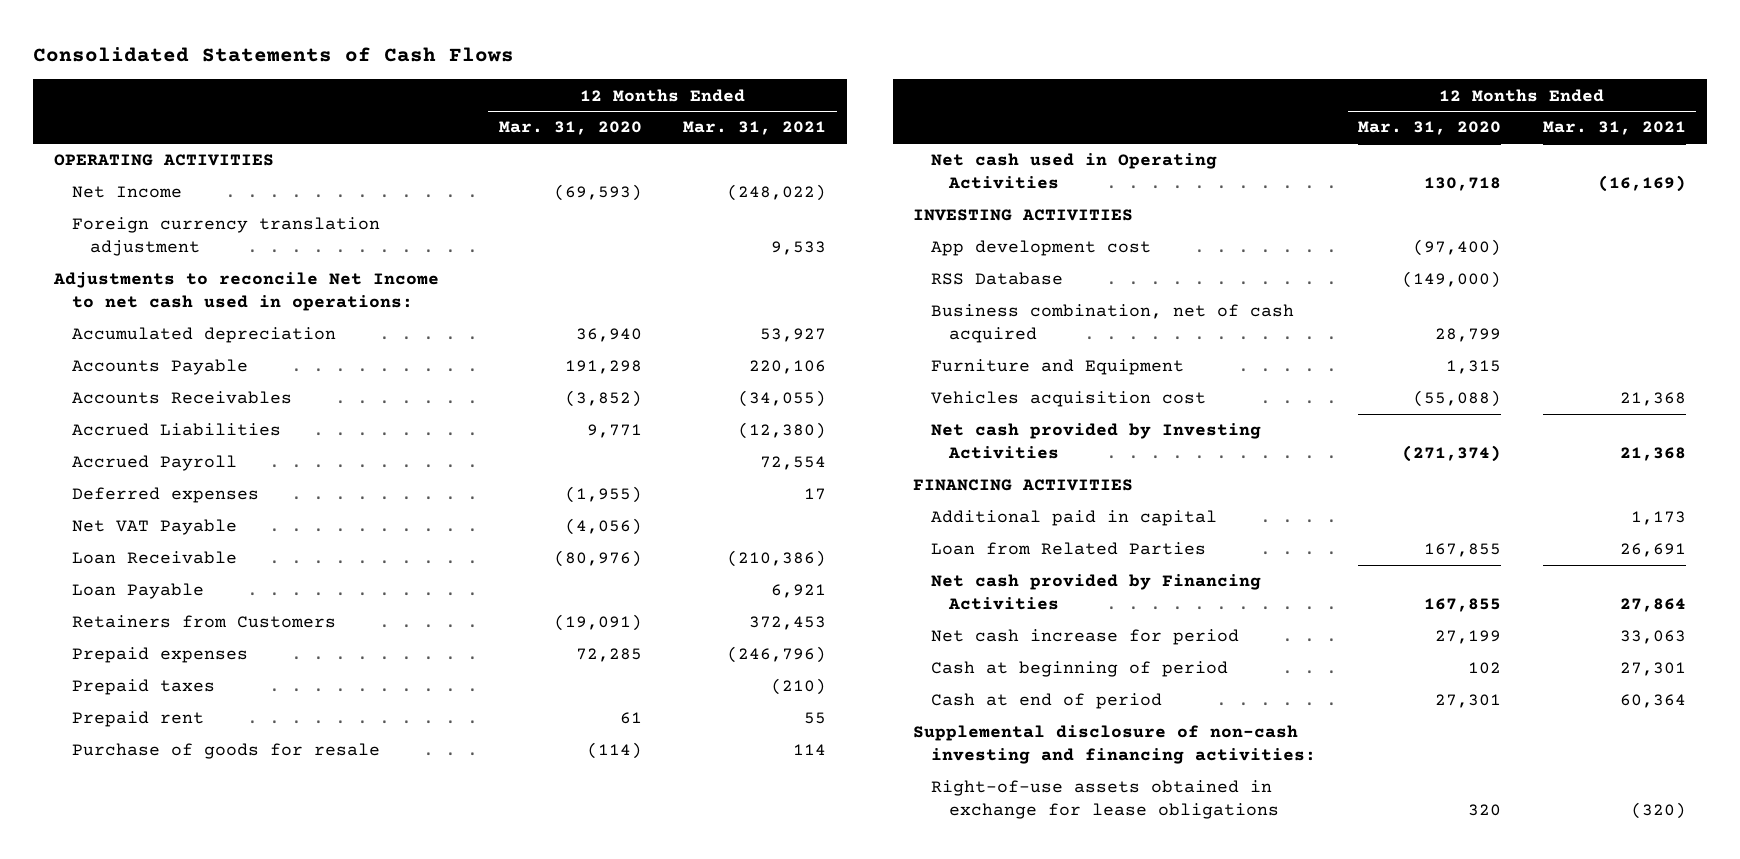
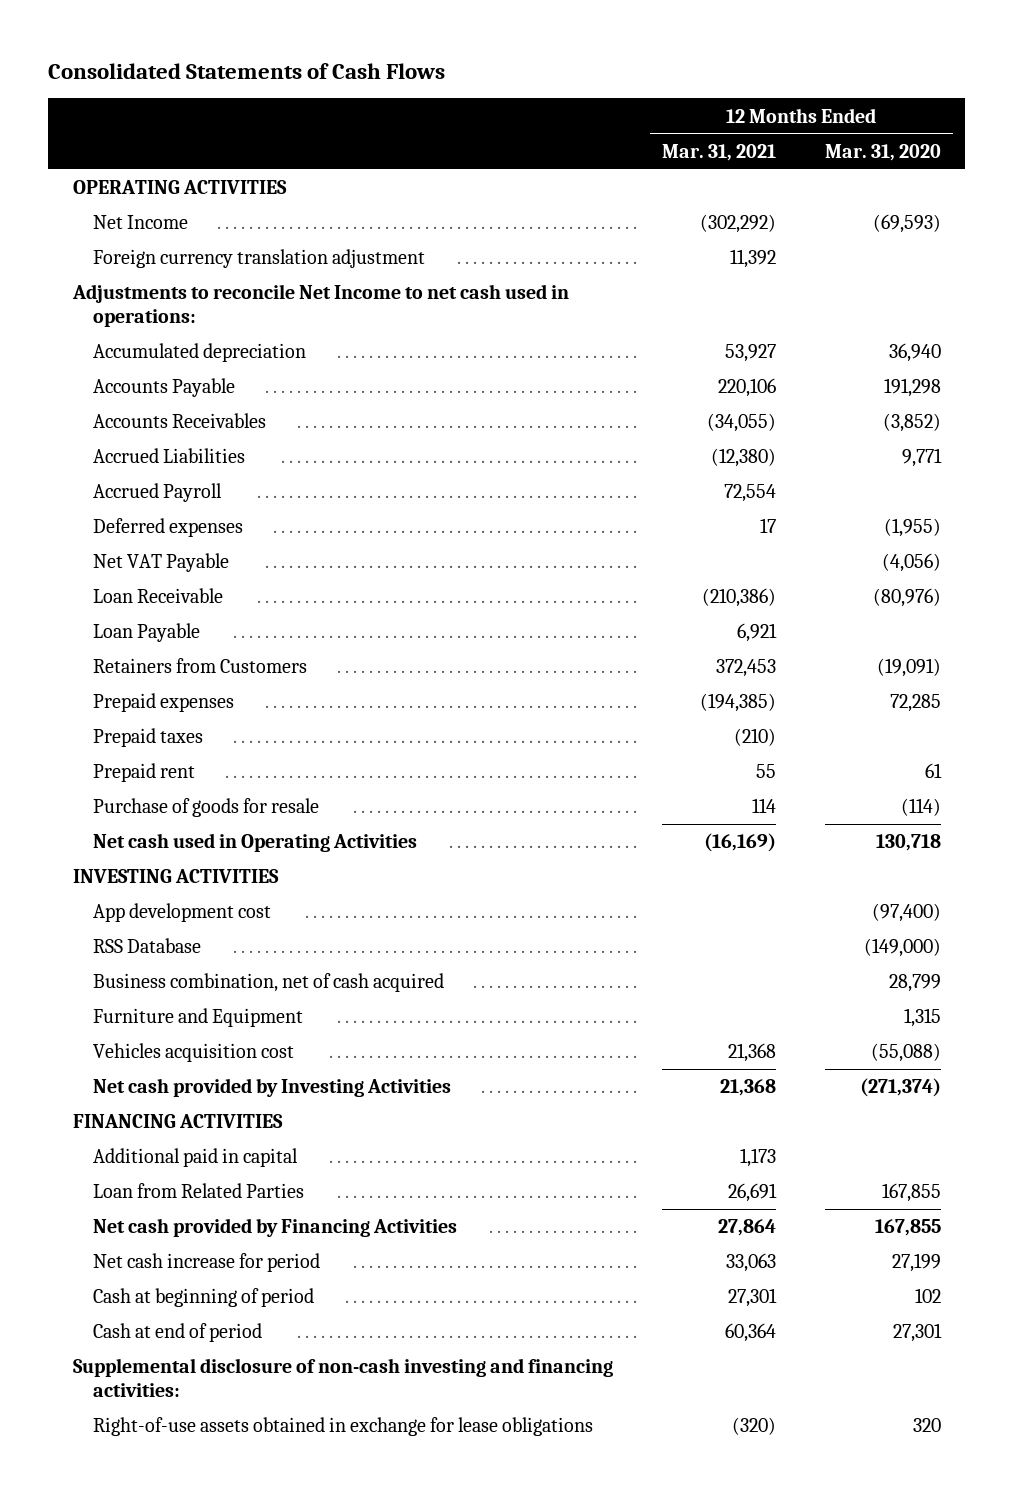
[727,184,827,202] (248,022) -> [699,214,776,234] (302,292)
[771,241,827,256] 9,533 -> [729,249,776,269] 11,392
[727,646,827,664] (246,796) -> [699,693,776,713] (194,385)

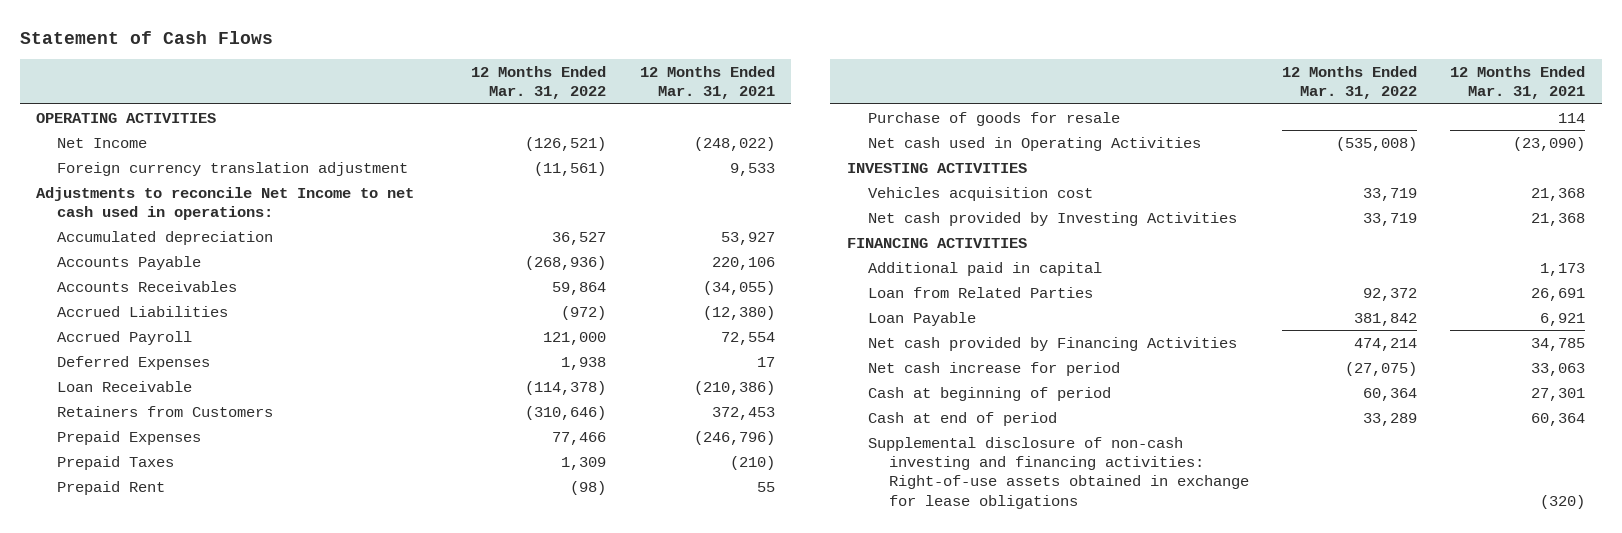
[48,62,446,79] Consolidated Statements of Cash Flows -> [19,30,273,44] Statement of Cash Flows
[824,143,941,161] Mar. 31, 2020 -> none
none -> [471,66,607,100] 12 Months Ended Mar. 31, 2022
[699,214,776,234] (302,292) -> [693,136,775,151] (248,022)
[729,249,776,269] 11,392 -> [729,162,775,176] 9,533
[93,553,230,573] Net VAT Payable -> none
[93,518,244,538] Deferred expenses -> [57,355,211,370] Deferred Expenses
[93,693,235,713] Prepaid expenses -> [57,430,202,445] Prepaid Expenses
[699,693,776,713] (194,385) -> [693,430,775,445] (246,796)
[93,728,204,748] Prepaid taxes -> [57,455,175,470] Prepaid Taxes
[93,763,196,783] Prepaid rent -> [57,480,166,495] Prepaid Rent
[703,833,776,853] (16,169) -> [1513,136,1586,151] (23,090)
[93,903,272,923] App development cost -> none
[93,938,202,954] RSS Database -> none
[93,973,445,993] Business combination, net of cash acquired -> none
[93,1008,304,1028] Furniture and Equipment -> none
[93,623,201,643] Loan Payable -> [867,311,976,326] Loan Payable
[717,1219,776,1237] 27,864 -> [1531,337,1586,351] 34,785
[72,1358,613,1398] Supplemental disclosure of non-cash investing and financing activities: -> none
[93,1417,594,1437] Right-of-use assets obtained in exchange for lease obligations -> [867,436,1249,509] Supplemental disclosure of non-cash investing and financing activities: Right-of-use assets obtained in exchange for lease obligations

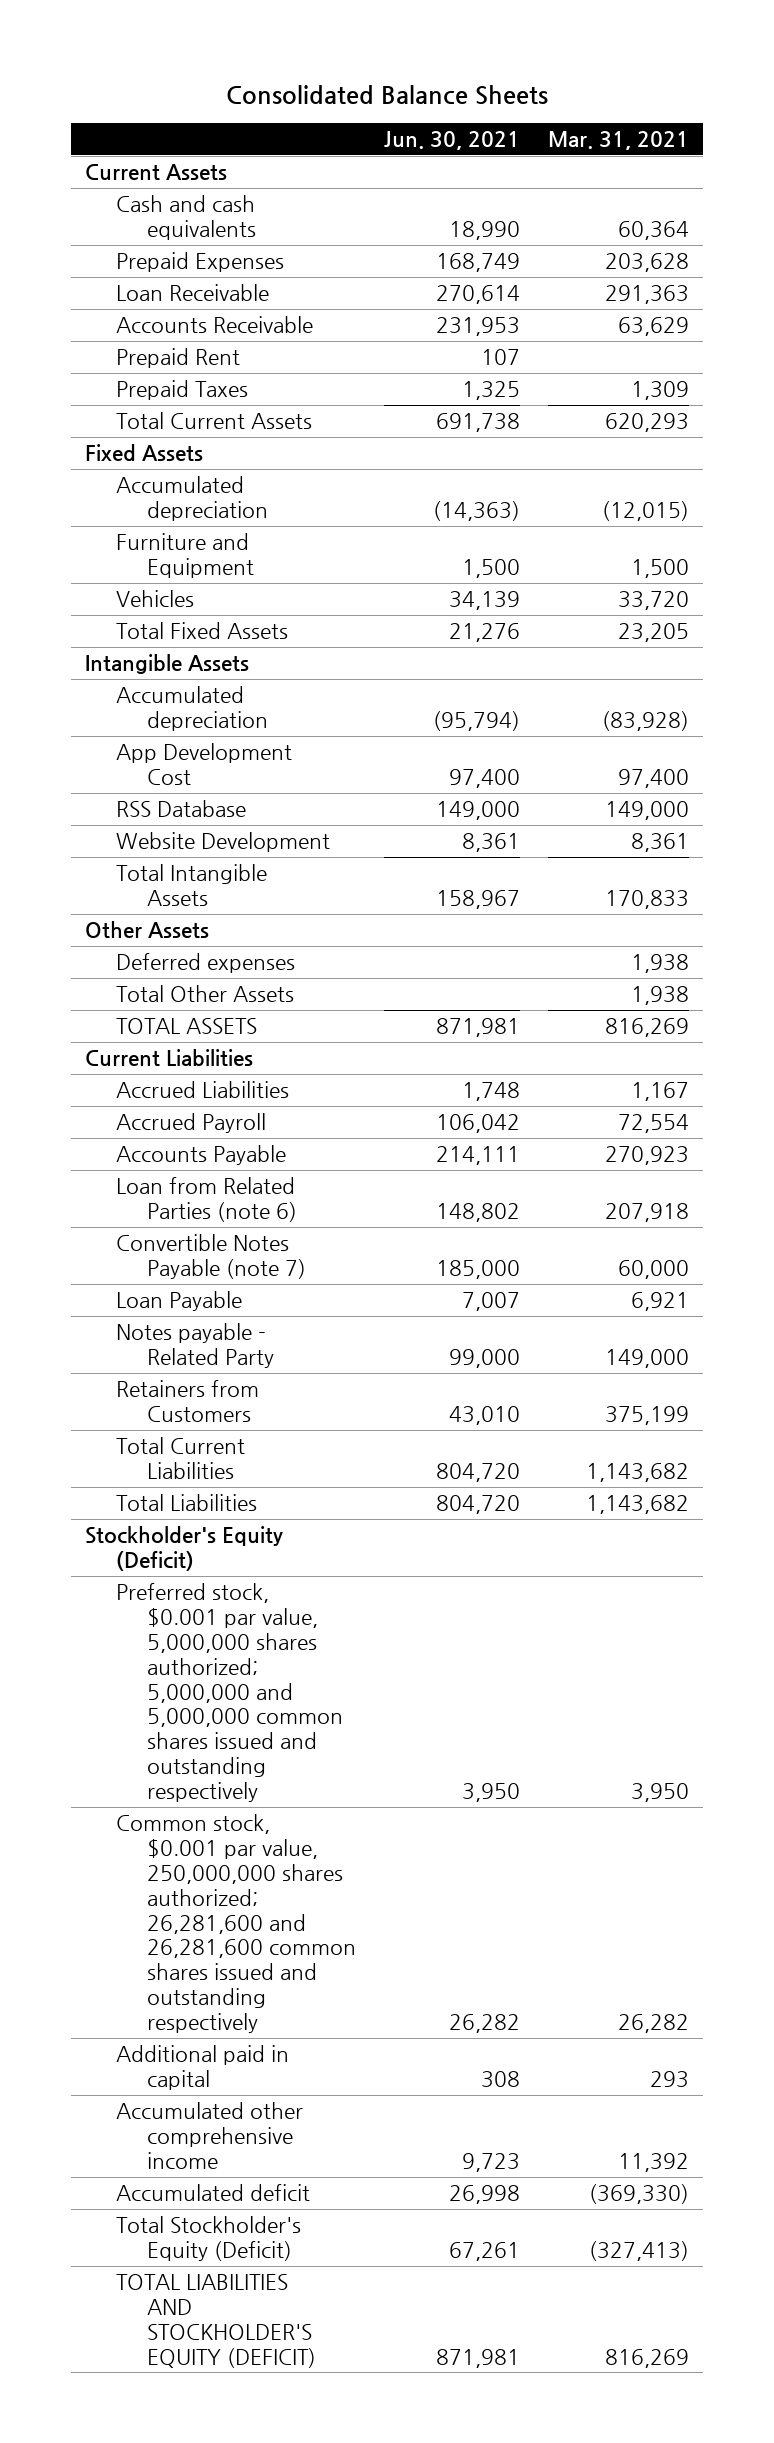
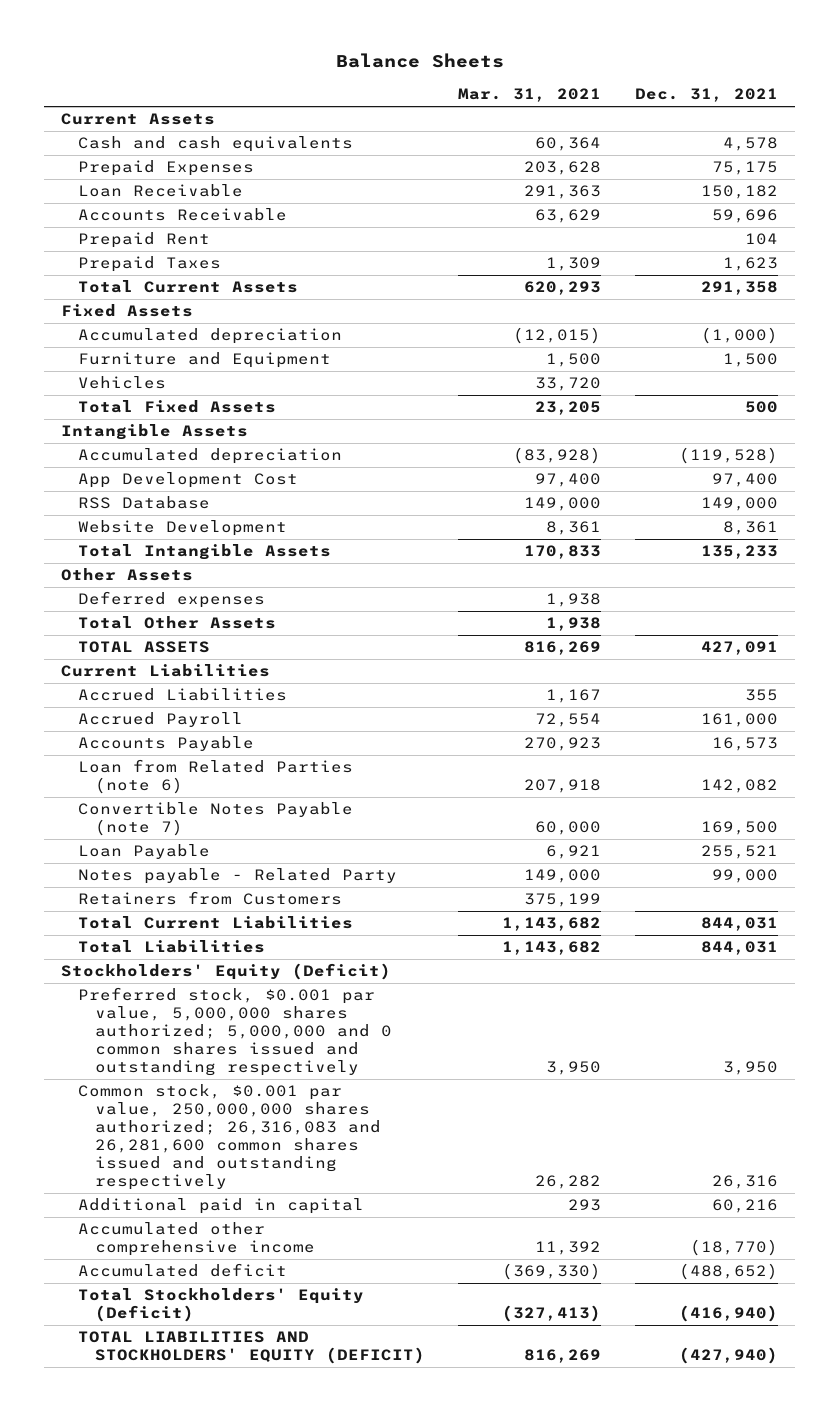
[225,84,548,105] Consolidated Balance Sheets -> [335,53,504,69] Balance Sheets
[383,131,520,151] Jun. 30, 2021 -> none
none -> [634,88,778,103] Dec. 31, 2021
[84,1526,283,1571] Stockholder's Equity (Deficit) -> [61,963,392,981] Stockholders' Equity (Deficit)
[115,1583,343,1803] Preferred stock, $0.001 par value, 5,000,000 shares authorized; 5,000,000 and 5,000,000 common shares issued and outstanding respectively -> [77,987,392,1076] Preferred stock, $0.001 par value, 5,000,000 shares authorized; 5,000,000 and 0 common shares issued and outstanding respectively
[115,1814,356,2034] Common stock, $0.001 par value, 250,000,000 shares authorized; 26,281,600 and 26,281,600 common shares issued and outstanding respectively -> [77,1084,381,1190] Common stock, $0.001 par value, 250,000,000 shares authorized; 26,316,083 and 26,281,600 common shares issued and outstanding respectively
[115,2216,301,2261] Total Stockholder's Equity (Deficit) -> [77,1288,364,1323] Total Stockholders' Equity (Deficit)
[115,2274,316,2368] TOTAL LIABILITIES AND STOCKHOLDER'S EQUITY (DEFICIT) -> [77,1331,425,1365] TOTAL LIABILITIES AND STOCKHOLDERS' EQUITY (DEFICIT)

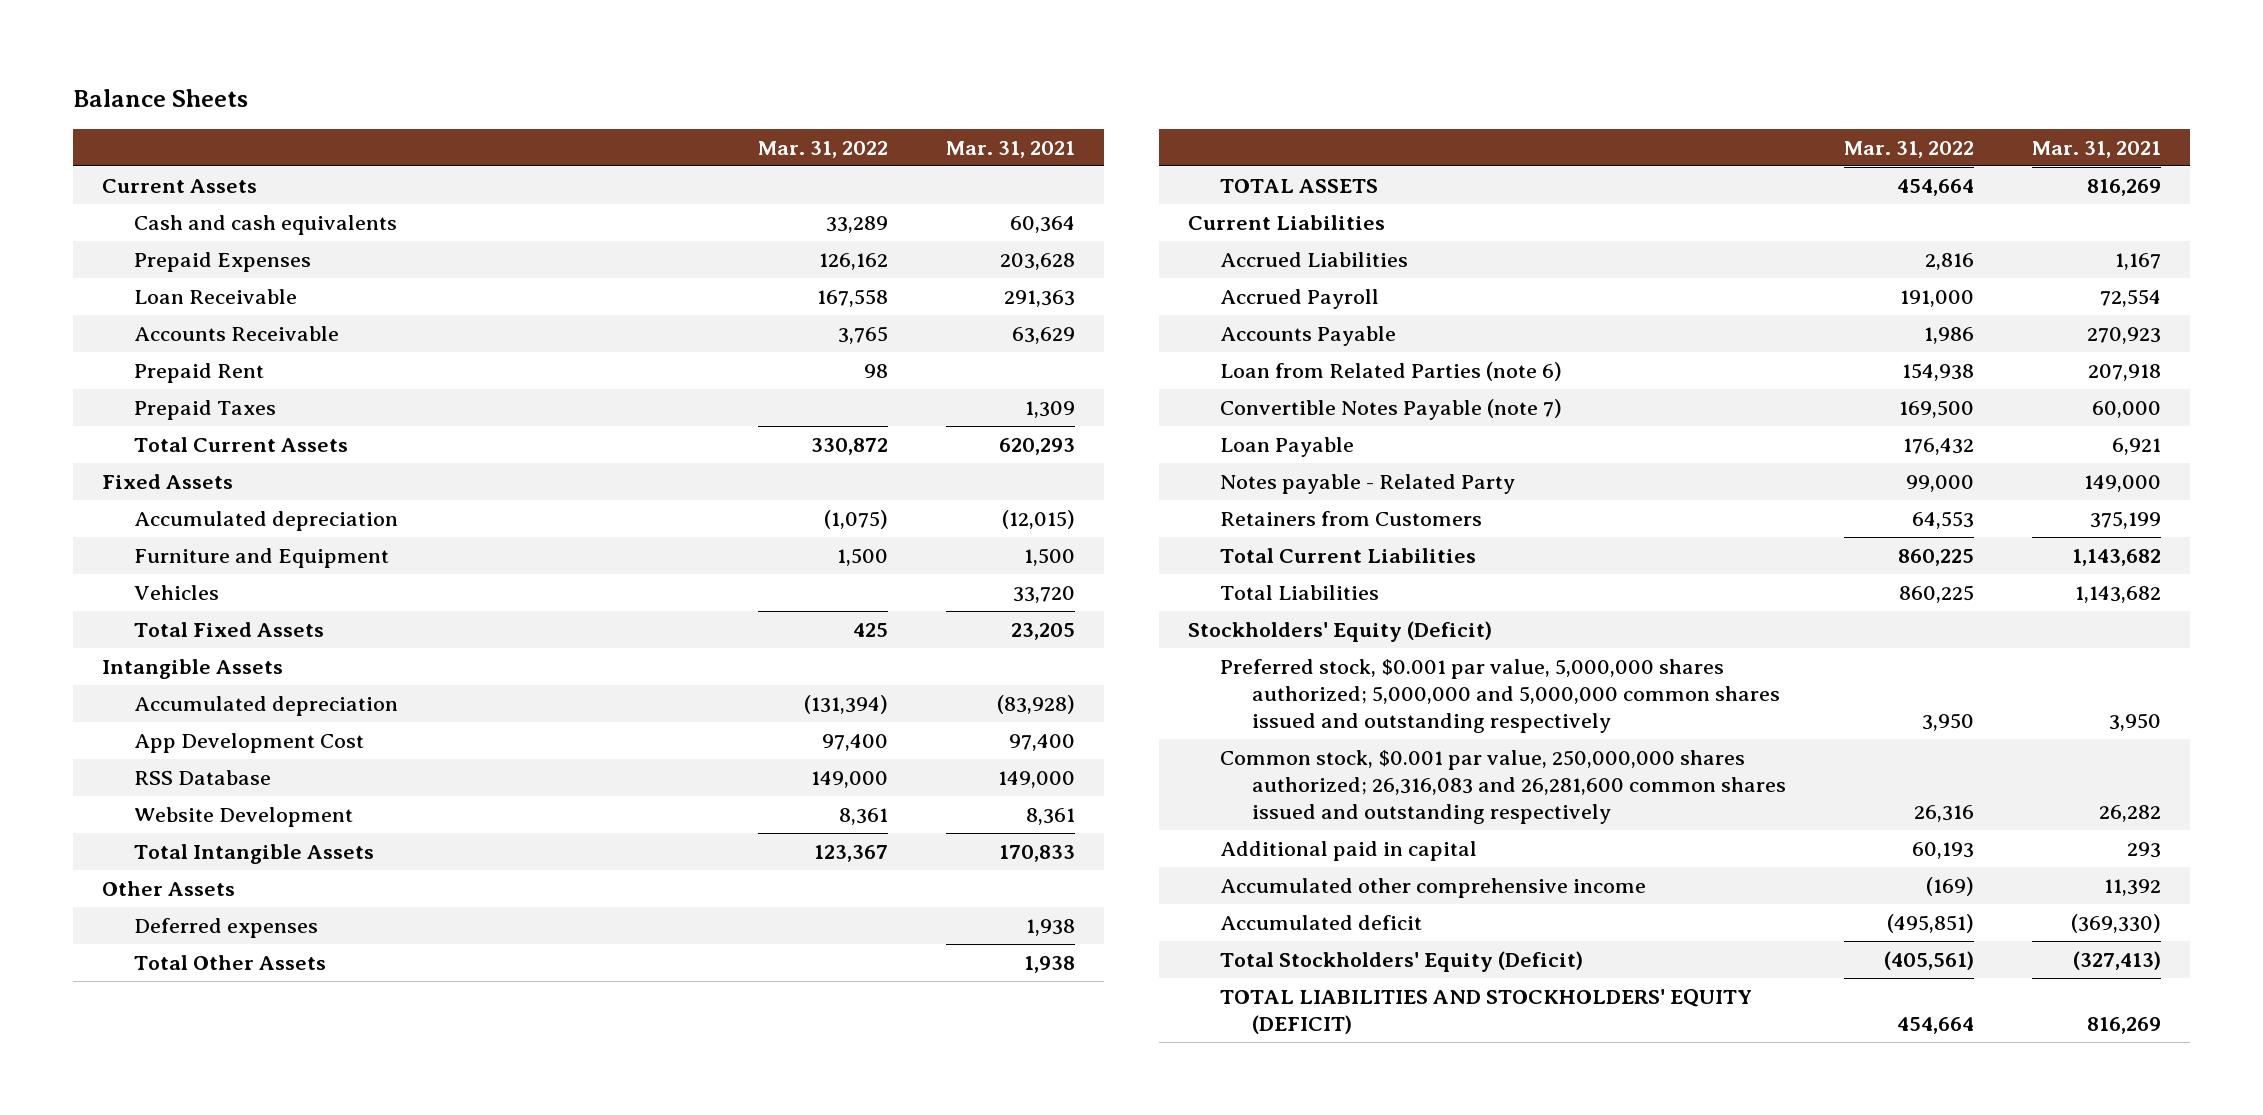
[634,88,778,103] Dec. 31, 2021 -> none
none -> [758,140,889,158] Mar. 31, 2022
[77,987,392,1076] Preferred stock, $0.001 par value, 5,000,000 shares authorized; 5,000,000 and 0 common shares issued and outstanding respectively -> [1219,658,1780,734] Preferred stock, $0.001 par value, 5,000,000 shares authorized; 5,000,000 and 5,000,000 common shares issued and outstanding respectively

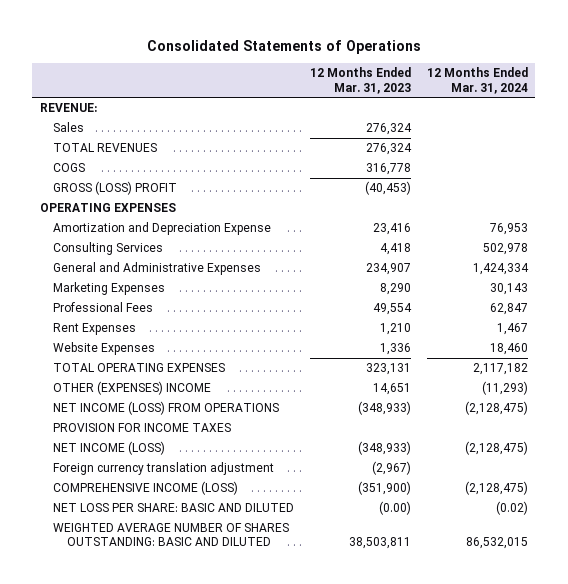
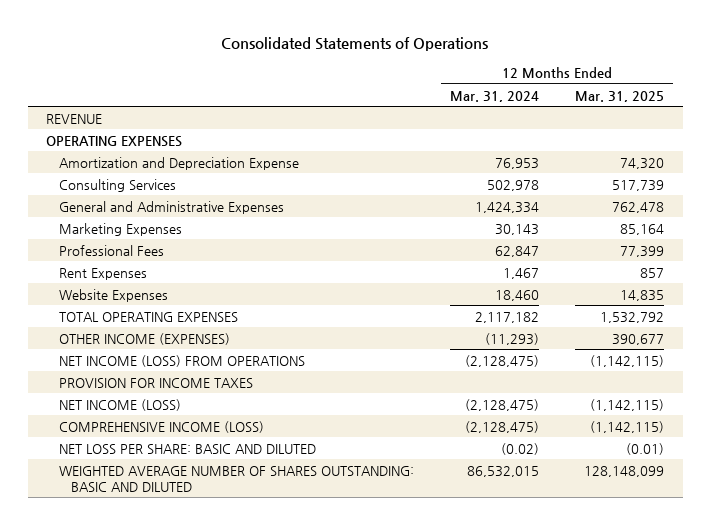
[310,67,412,94] 12 Months Ended Mar. 31, 2023 -> none
none -> [575,90,665,102] Mar. 31, 2025
[40,103,98,113] REVENUE: -> none
[53,122,85,133] Sales -> none
[53,163,86,173] COGS -> none
[53,181,178,196] GROSS (LOSS) PROFIT -> none
[53,143,158,153] TOTAL REVENUES -> [46,113,103,124] REVENUE
[53,381,212,396] OTHER (EXPENSES) INCOME -> [58,332,230,345] OTHER INCOME (EXPENSES)
[53,462,275,476] Foreign currency translation adjustment -> none

